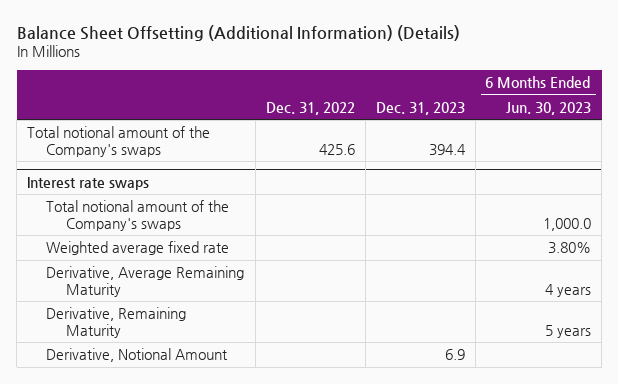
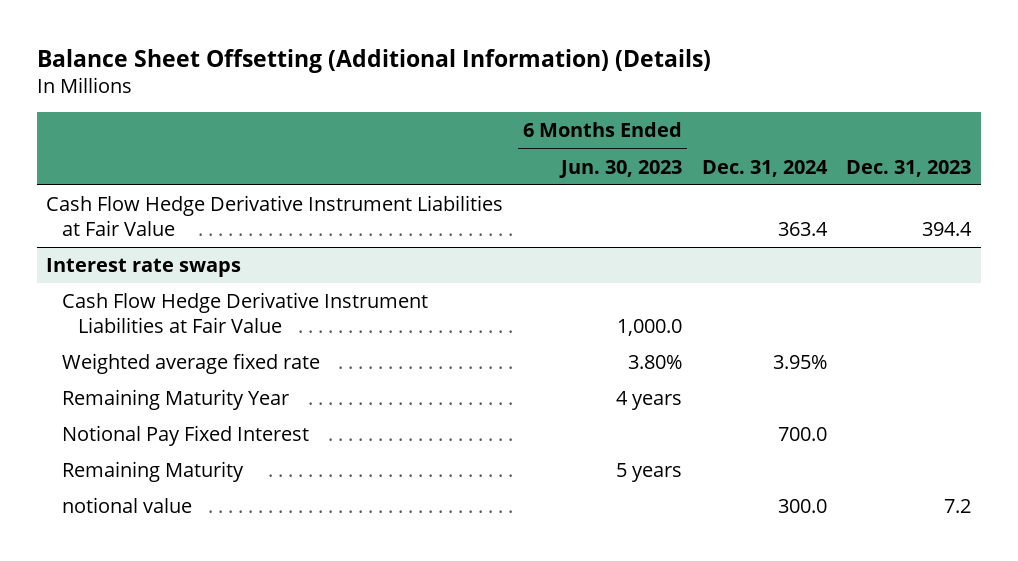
[265,101,355,115] Dec. 31, 2022 -> none
none -> [701,159,828,177] Dec. 31, 2024
[27,126,211,157] Total notional amount of the Company's swaps -> [46,194,504,237] Cash Flow Hedge Derivative Instrument Liabilities at Fair Value
[46,200,230,231] Total notional amount of the Company's swaps -> [62,291,429,334] Cash Flow Hedge Derivative Instrument Liabilities at Fair Value
[46,266,245,297] Derivative, Average Remaining Maturity -> [62,388,290,410] Remaining Maturity Year
none -> [62,424,310,446] Notional Pay Fixed Interest
[46,307,187,338] Derivative, Remaining Maturity -> [62,460,245,482] Remaining Maturity
[46,348,229,363] Derivative, Notional Amount -> [62,496,193,513] notional value
[444,349,465,361] 6.9 -> [944,498,972,513] 7.2

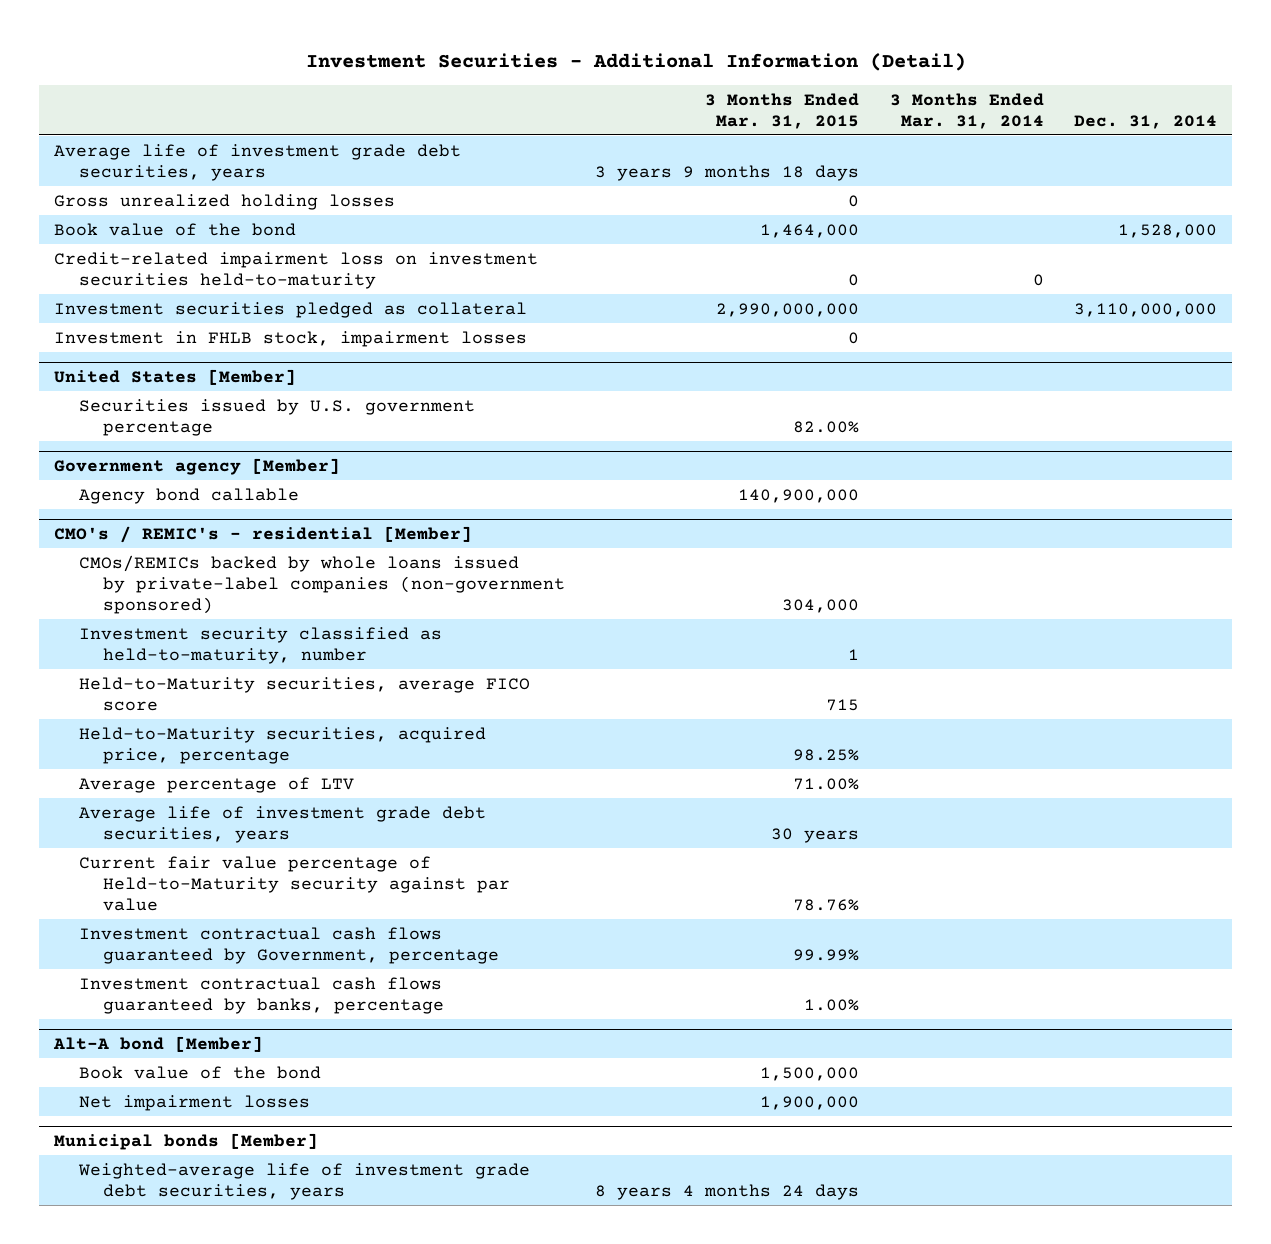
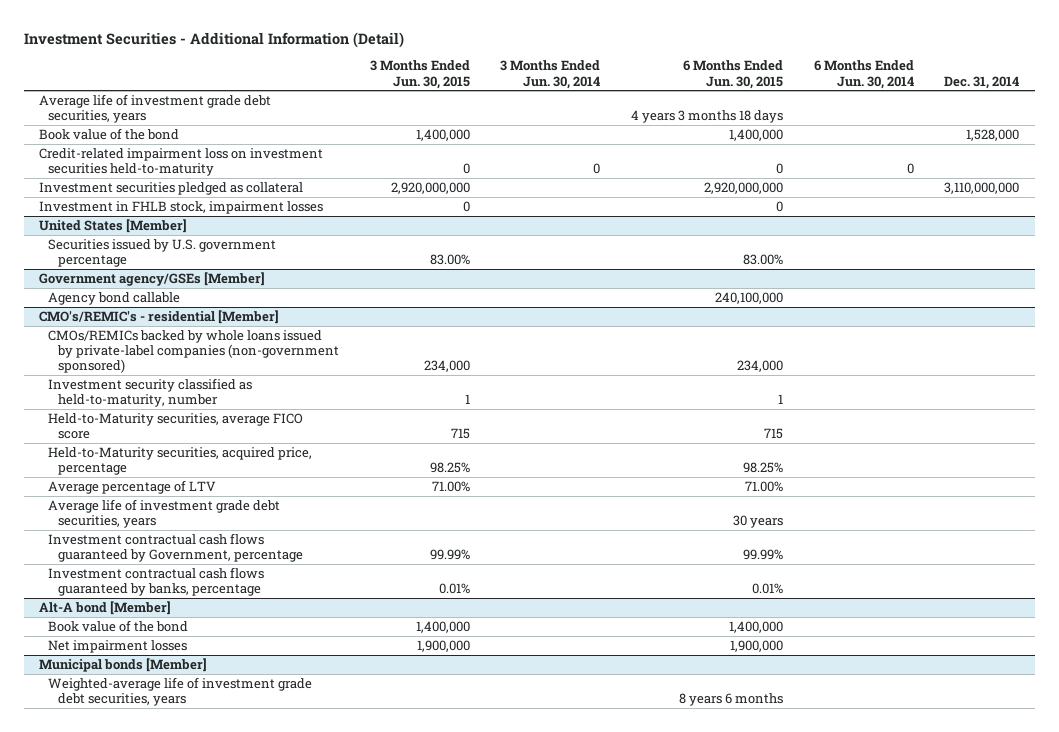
[705,92,860,129] 3 Months Ended Mar. 31, 2015 -> none
[889,92,1044,129] 3 Months Ended Mar. 31, 2014 -> none
none -> [369,60,470,89] 3 Months Ended Jun. 30, 2015
none -> [500,60,601,89] 3 Months Ended Jun. 30, 2014
none -> [682,60,783,89] 6 Months Ended Jun. 30, 2015
none -> [813,60,914,89] 6 Months Ended Jun. 30, 2014
[54,193,396,210] Gross unrealized holding losses -> none
[54,458,341,476] Government agency [Member] -> [39,272,266,287] Government agency/GSEs [Member]
[54,526,473,544] CMO's / REMIC's - residential [Member] -> [39,310,280,325] CMO's/REMIC's - residential [Member]
[78,855,511,911] Current fair value percentage of Held-to-Maturity security against par value -> none

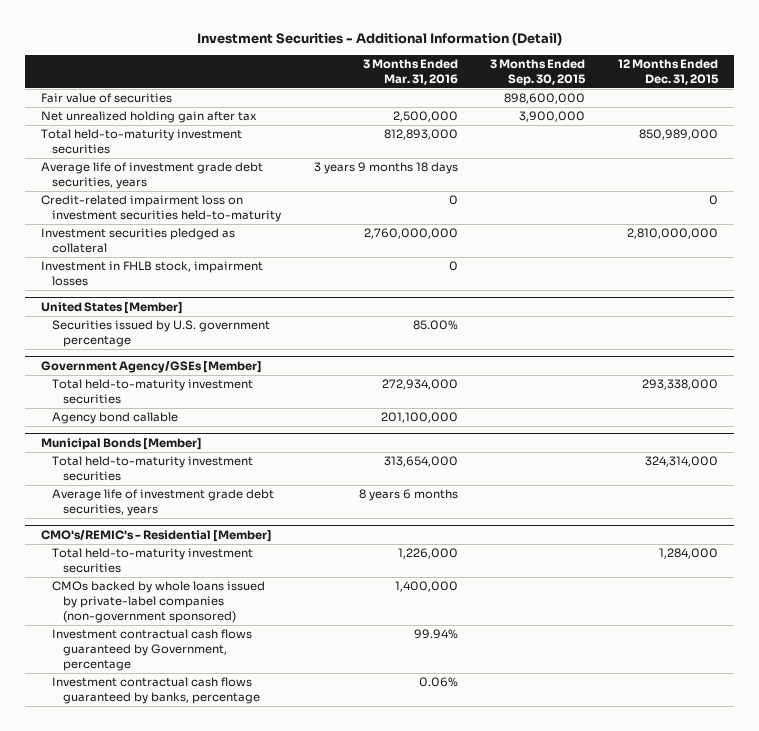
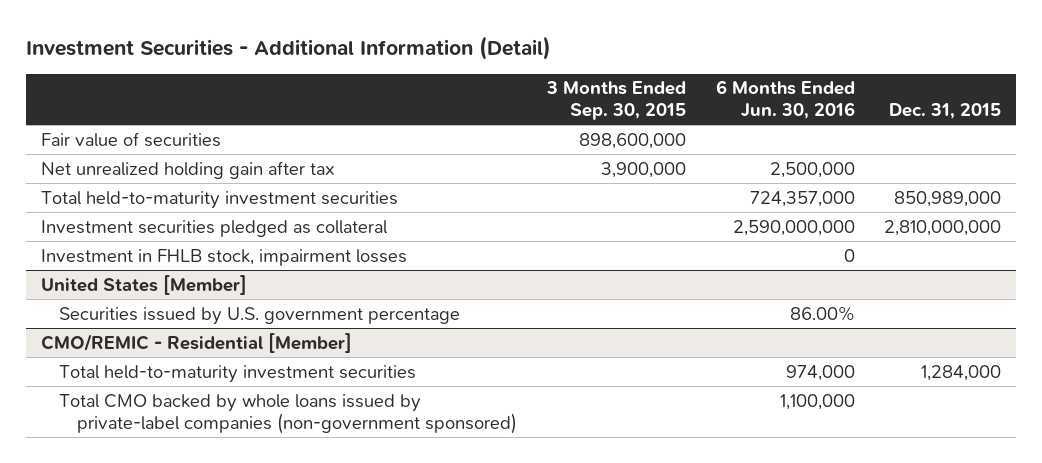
[362,58,458,85] 3 Months Ended Mar. 31, 2016 -> none
[617,58,719,85] 12 Months Ended Dec. 31, 2015 -> none
none -> [715,80,855,120] 6 Months Ended Jun. 30, 2016
none -> [889,103,1002,120] Dec. 31, 2015
[41,162,264,190] Average life of investment grade debt securities, years -> none
[41,195,282,223] Credit-related impairment loss on investment securities held-to-maturity -> none
[41,360,263,373] Government Agency/GSEs [Member] -> none
[52,379,254,405] Total held-to-maturity investment securities -> none
[52,412,179,425] Agency bond callable -> none
[41,437,203,450] Municipal Bonds [Member] -> none
[52,456,254,482] Total held-to-maturity investment securities -> none
[52,489,275,517] Average life of investment grade debt securities, years -> none
[41,529,273,542] CMO's/REMIC's - Residential [Member] -> [41,332,353,353] CMO/REMIC - Residential [Member]
[52,629,253,671] Investment contractual cash flows guaranteed by Government, percentage -> none
[52,677,260,705] Investment contractual cash flows guaranteed by banks, percentage -> none
[52,581,266,623] CMOs backed by whole loans issued by private-label companies (non-government sponsored) -> [59,393,518,434] Total CMO backed by whole loans issued by private-label companies (non-government sponsored)

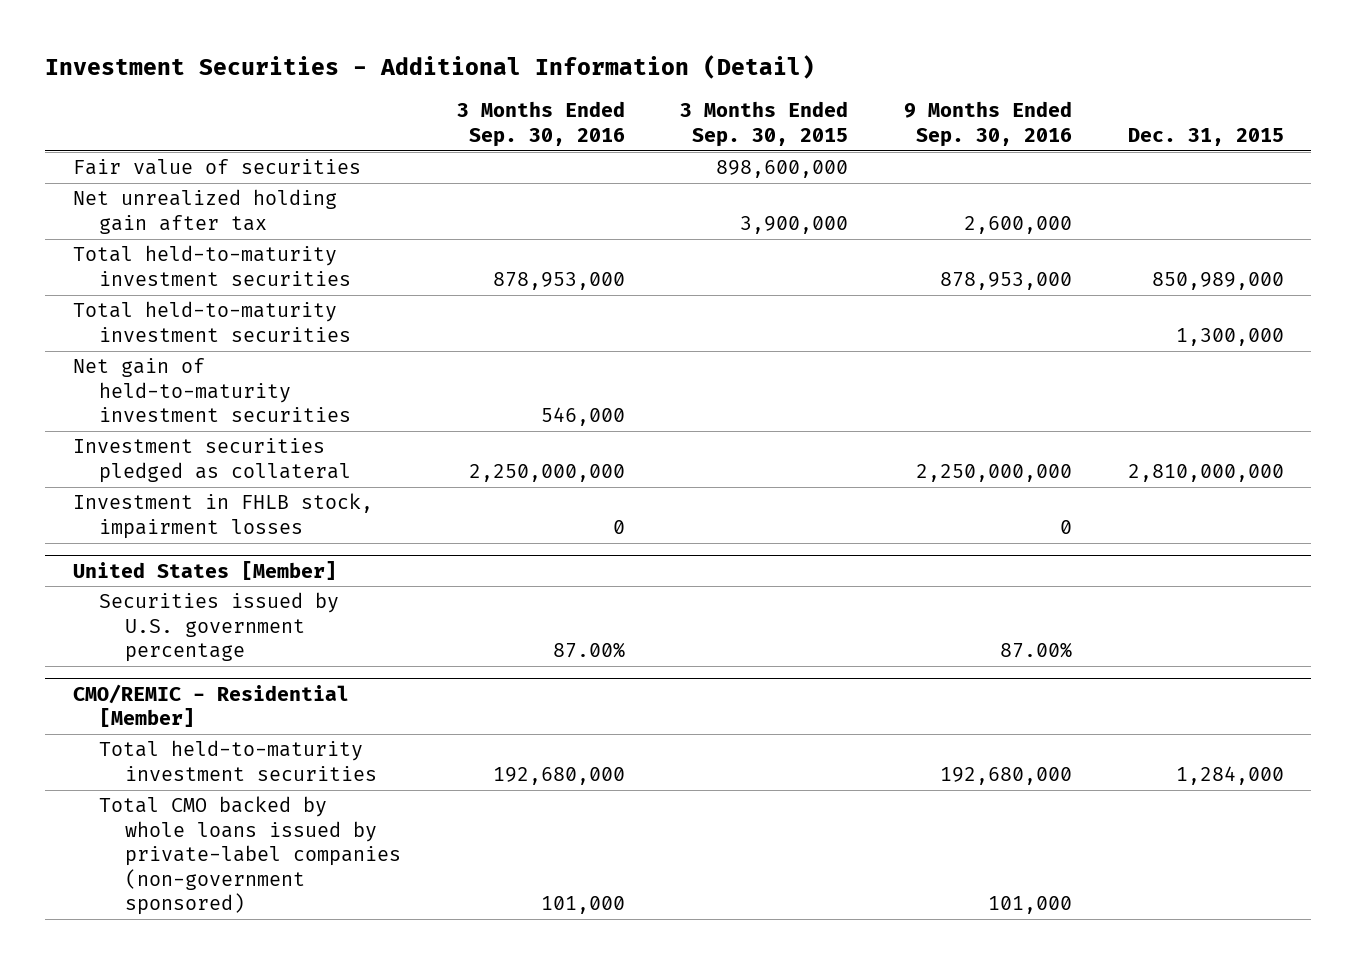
[715,80,855,120] 6 Months Ended Jun. 30, 2016 -> none
none -> [456,101,625,147] 3 Months Ended Sep. 30, 2016
none -> [903,101,1072,147] 9 Months Ended Sep. 30, 2016
none -> [73,301,351,342] Total held-to-maturity investment securities
none -> [73,358,351,423] Net gain of held-to-maturity investment securities

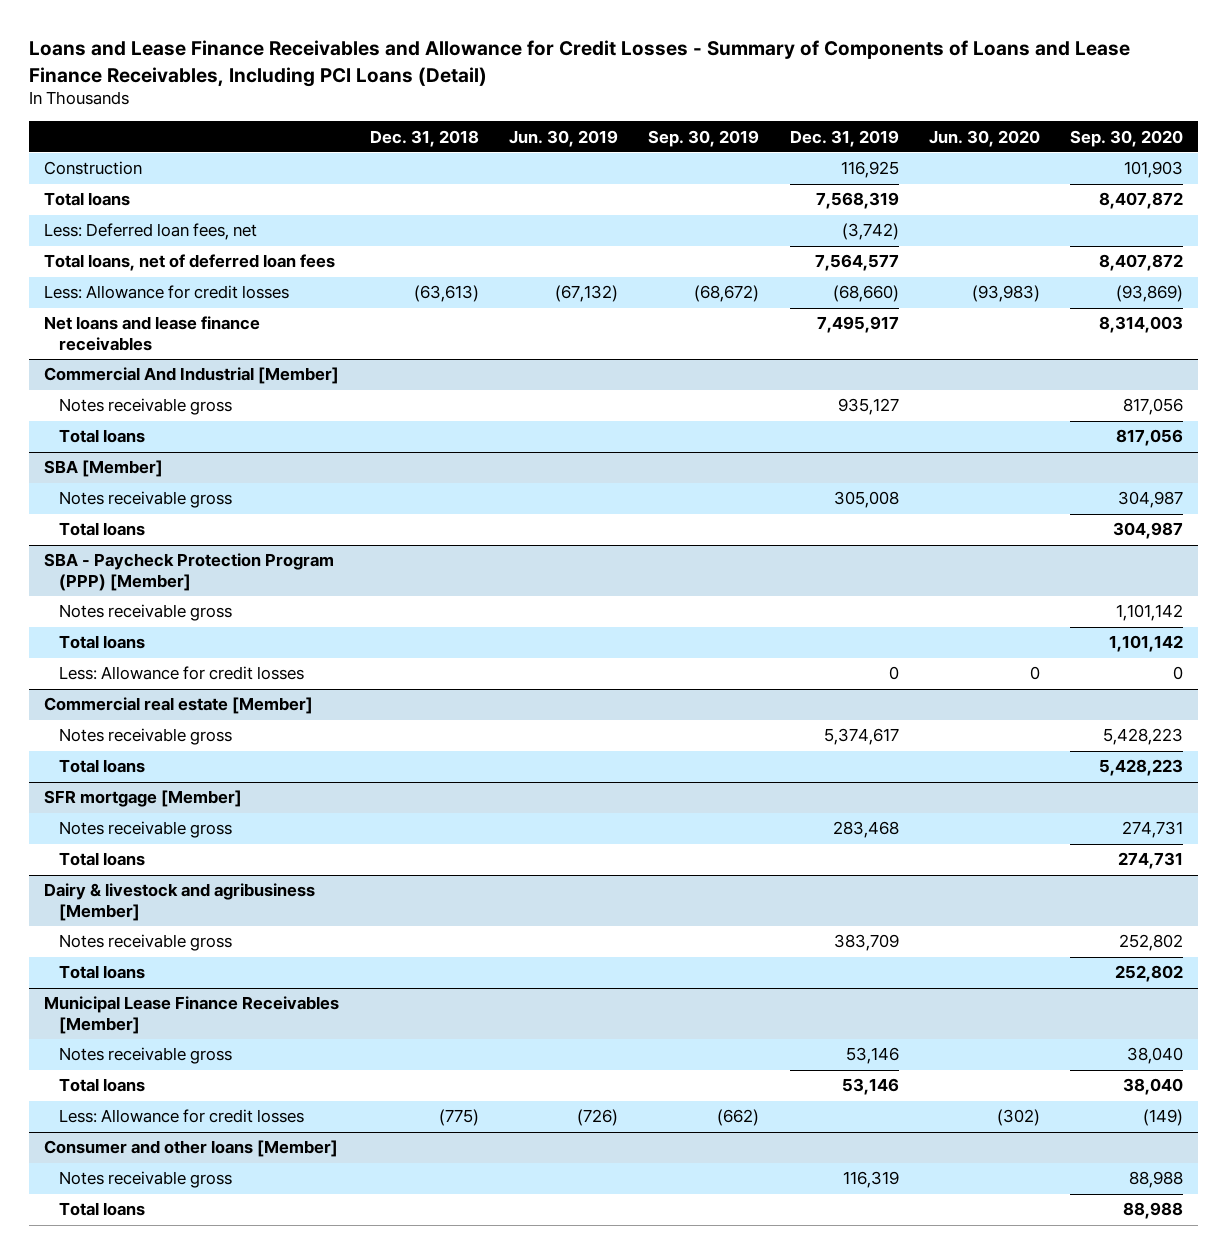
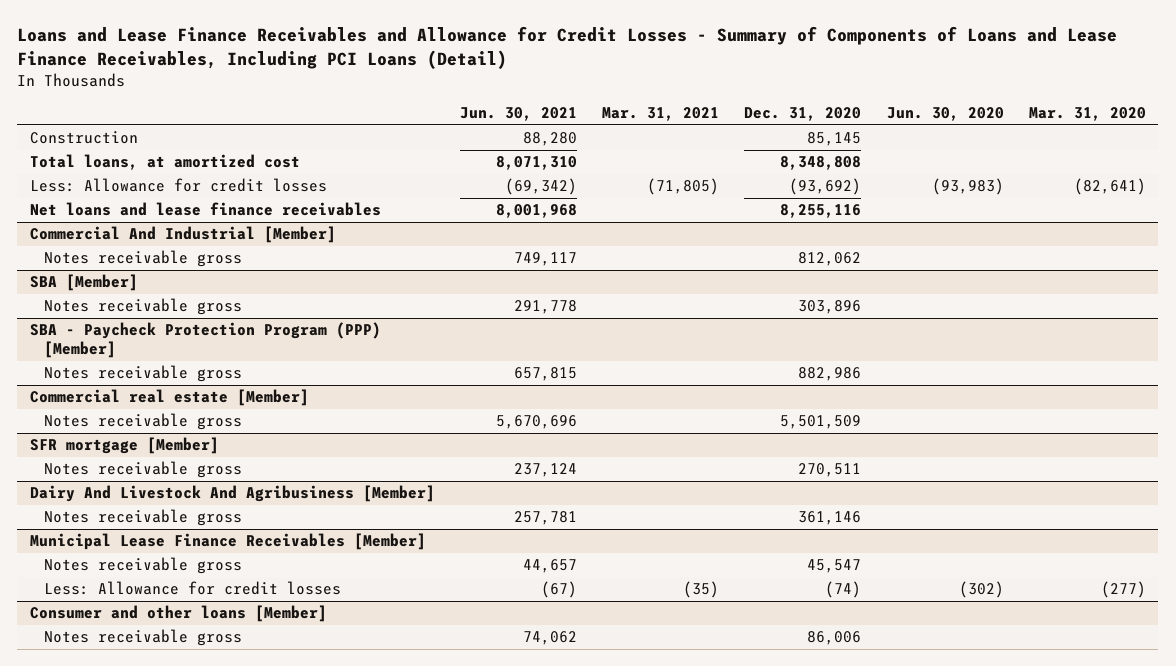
[369,129,479,147] Dec. 31, 2018 -> none
[508,129,618,147] Jun. 30, 2019 -> none
[648,129,760,147] Sep. 30, 2019 -> none
[789,129,899,147] Dec. 31, 2019 -> none
[1070,129,1184,147] Sep. 30, 2020 -> none
none -> [459,107,577,122] Jun. 30, 2021
none -> [602,107,720,122] Mar. 31, 2021
none -> [744,107,862,122] Dec. 31, 2020
none -> [1028,107,1146,122] Mar. 31, 2020
[44,192,131,207] Total loans -> none
[44,223,258,241] Less: Deferred loan fees, net -> none
[44,254,336,272] Total loans, net of deferred loan fees -> [29,154,300,171] Total loans, at amortized cost
[59,429,146,444] Total loans -> none
[59,522,146,537] Total loans -> none
[59,635,146,650] Total loans -> none
[59,666,305,681] Less: Allowance for credit losses -> none
[59,759,146,774] Total loans -> none
[59,852,146,867] Total loans -> none
[44,883,316,921] Dairy & livestock and agribusiness [Member] -> [29,485,435,503] Dairy And Livestock And Agribusiness [Member]
[59,965,146,980] Total loans -> none
[59,1078,146,1093] Total loans -> none
[59,1202,146,1217] Total loans -> none

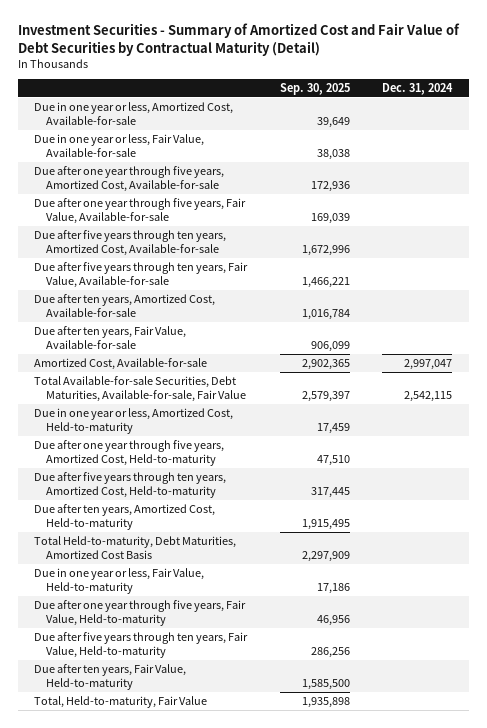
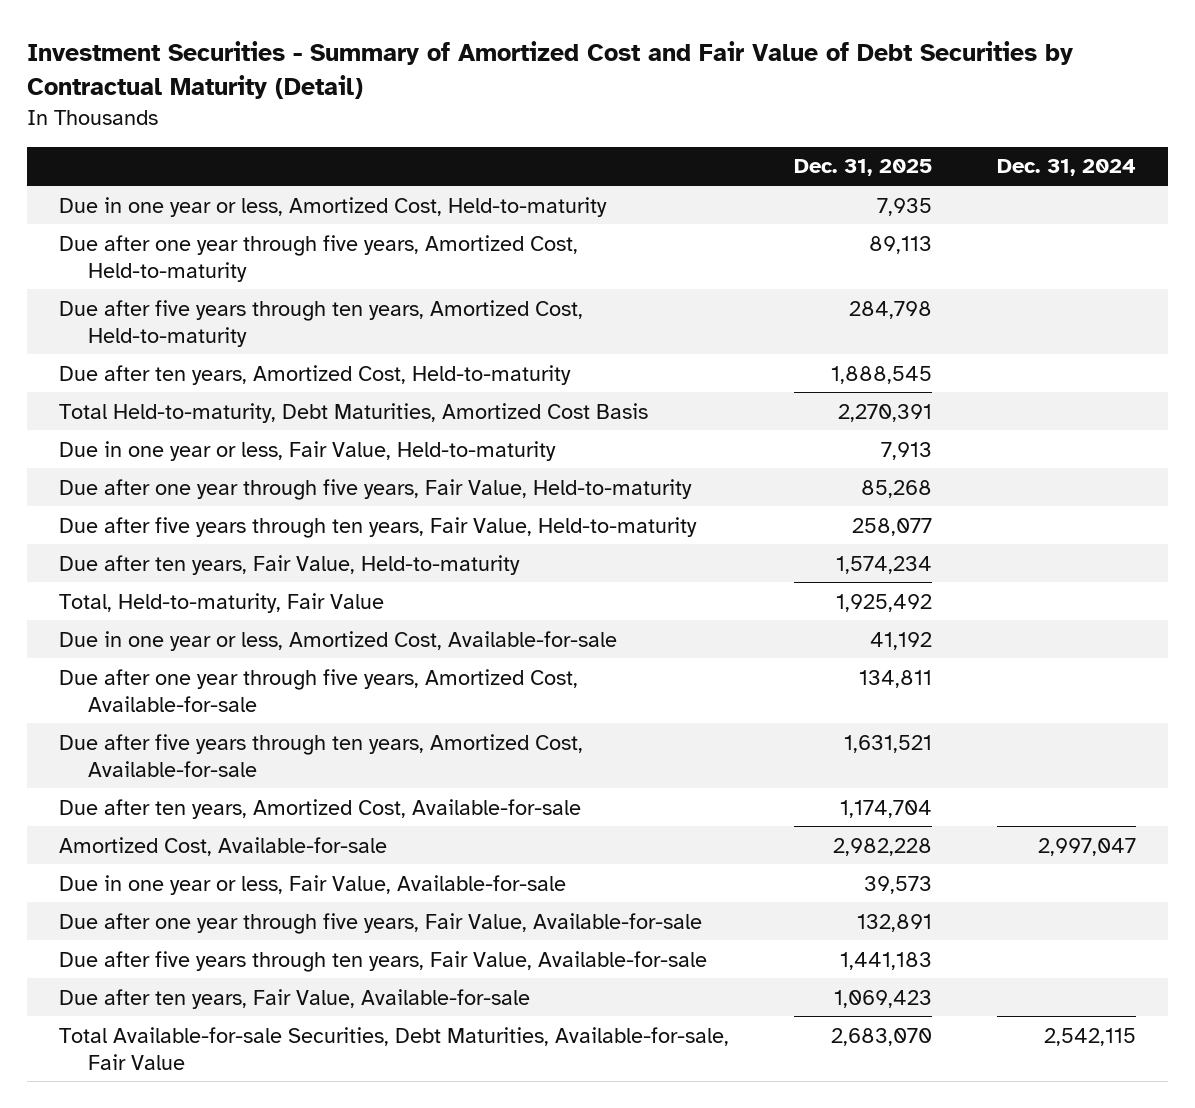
[279,82,350,95] Sep. 30, 2025 -> none
none -> [794,159,933,177] Dec. 31, 2025
[34,101,234,126] Due in one year or less, Amortized Cost, Available-for-sale -> [59,630,618,651] Due in one year or less, Amortized Cost, Available-for-sale
[34,165,225,193] Due after one year through five years, Amortized Cost, Available-for-sale -> [59,668,579,712] Due after one year through five years, Amortized Cost, Available-for-sale
[34,229,227,257] Due after five years through ten years, Amortized Cost, Available-for-sale -> [59,733,584,777] Due after five years through ten years, Amortized Cost, Available-for-sale
[34,293,216,318] Due after ten years, Amortized Cost, Available-for-sale -> [59,798,582,819] Due after ten years, Amortized Cost, Available-for-sale
[34,357,208,370] Amortized Cost, Available-for-sale -> [59,836,388,856] Amortized Cost, Available-for-sale
[34,133,205,158] Due in one year or less, Fair Value, Available-for-sale -> [59,874,567,895] Due in one year or less, Fair Value, Available-for-sale
[34,197,247,225] Due after one year through five years, Fair Value, Available-for-sale -> [59,912,703,934] Due after one year through five years, Fair Value, Available-for-sale
[34,261,249,289] Due after five years through ten years, Fair Value, Available-for-sale -> [59,950,708,972] Due after five years through ten years, Fair Value, Available-for-sale
[34,325,187,350] Due after ten years, Fair Value, Available-for-sale -> [59,988,531,1009] Due after ten years, Fair Value, Available-for-sale
[34,375,246,403] Total Available-for-sale Securities, Debt Maturities, Available-for-sale, Fair Value -> [59,1026,730,1070] Total Available-for-sale Securities, Debt Maturities, Available-for-sale, Fair Value

